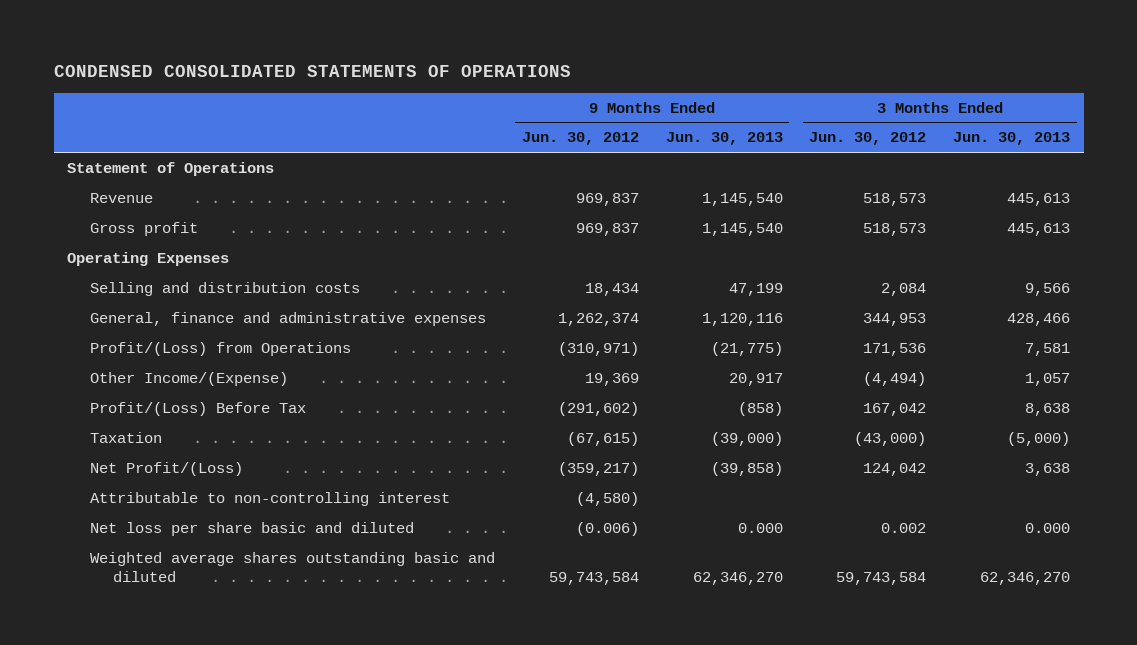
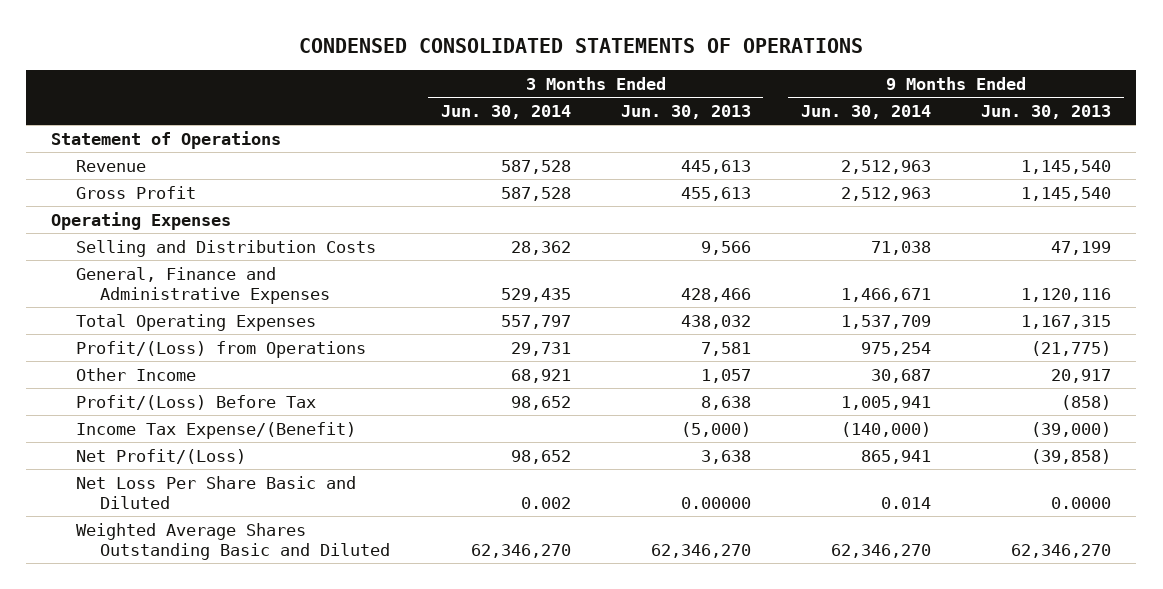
[521,132,639,146] Jun. 30, 2012 -> none
[809,132,927,146] Jun. 30, 2012 -> none
none -> [440,104,571,119] Jun. 30, 2014
none -> [800,104,931,119] Jun. 30, 2014
[89,221,198,236] Gross profit -> [75,185,196,199] Gross Profit
[1007,222,1071,236] 445,613 -> [680,186,751,201] 455,613
[89,281,360,296] Selling and distribution costs -> [75,239,376,257] Selling and Distribution Costs
[89,311,486,326] General, finance and administrative expenses -> [75,266,331,305] General, Finance and Administrative Expenses
none -> [75,313,316,331] Total Operating Expenses
[89,371,288,386] Other Income/(Expense) -> [75,367,196,381] Other Income
[89,431,162,443] Taxation -> [75,421,356,439] Income Tax Expense/(Benefit)
[89,491,450,506] Attributable to non-controlling interest -> none
[89,521,414,536] Net loss per share basic and diluted -> [75,475,356,510] Net Loss Per Share Basic and Diluted
[737,522,783,533] 0.000 -> [1051,497,1112,510] 0.0000
[1025,522,1071,533] 0.000 -> [680,497,751,510] 0.00000
[89,551,495,582] Weighted average shares outstanding basic and diluted -> [75,522,391,561] Weighted Average Shares Outstanding Basic and Diluted

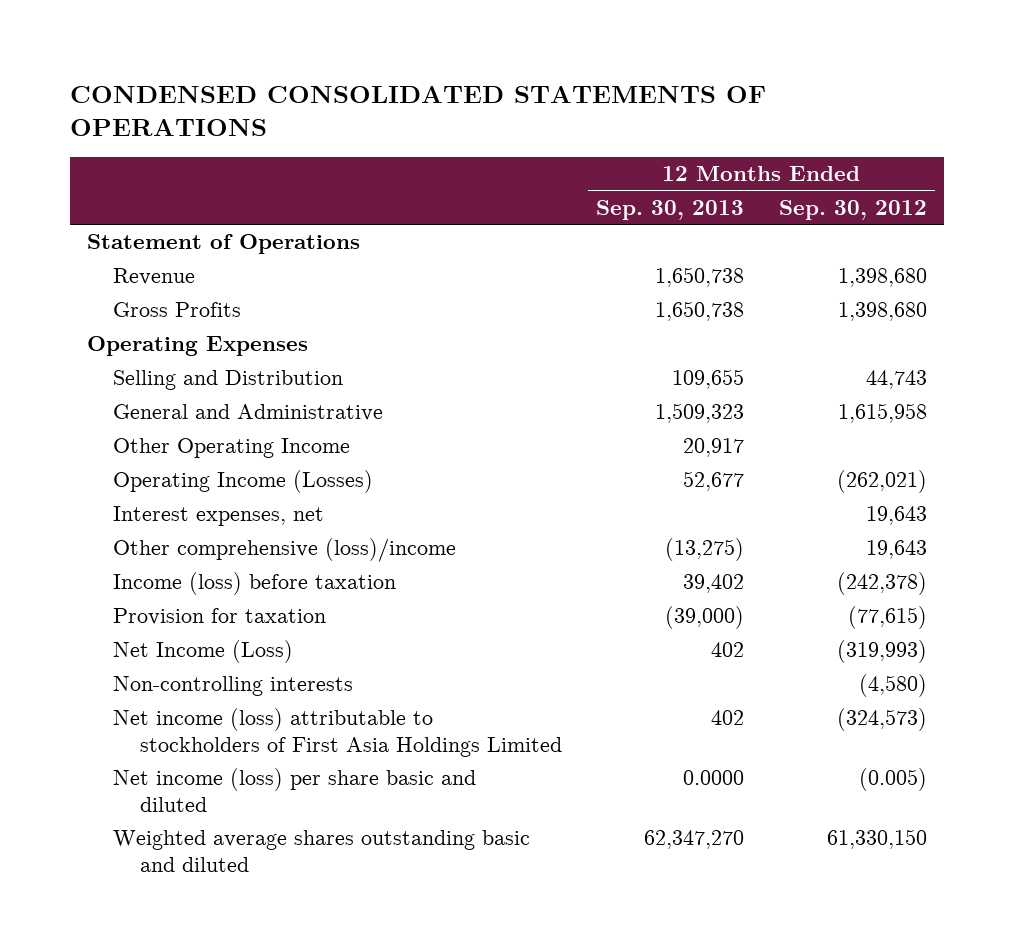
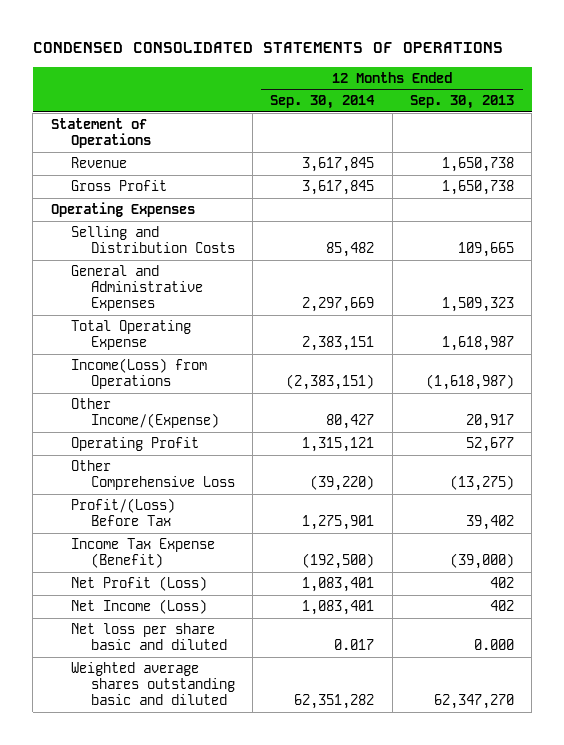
[778,199,927,220] Sep. 30, 2012 -> none
none -> [270,95,376,110] Sep. 30, 2014
[113,302,242,318] Gross Profits -> [70,179,167,191] Gross Profit
[113,506,325,527] Interest expenses, net -> none
[113,370,344,391] Selling and Distribution -> [70,225,235,254] Selling and Distribution Costs
[672,369,745,390] 109,655 -> [457,242,514,258] 109,665
[113,404,384,422] General and Administrative -> [70,264,203,312] General and Administrative Expenses
none -> [70,319,191,351] Total Operating Expense
none -> [70,357,207,390] Income(Loss) from Operations
[113,438,351,459] Other Operating Income -> [70,397,219,429] Other Income/(Expense)
[113,470,374,494] Operating Income (Losses) -> [70,436,199,451] Operating Profit
[113,538,457,563] Other comprehensive (loss)/income -> [70,459,235,491] Other Comprehensive Loss
[113,572,397,596] Income (loss) before taxation -> [70,497,175,527] Profit/(Loss) Before Tax
[113,608,327,626] Provision for taxation -> [70,537,215,569] Income Tax Expense (Benefit)
none -> [70,575,207,591] Net Profit (Loss)
[113,676,354,697] Non-controlling interests -> none
[113,708,562,757] Net income (loss) attributable to stockholders of First Asia Holdings Limited -> none
[113,768,477,812] Net income (loss) per share basic and diluted -> [70,622,227,651] Net loss per share basic and diluted
[683,770,745,786] 0.0000 -> [473,639,514,651] 0.000

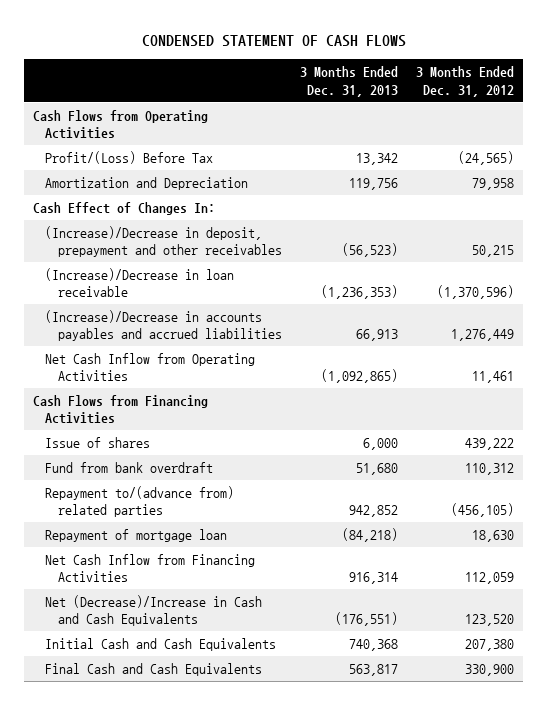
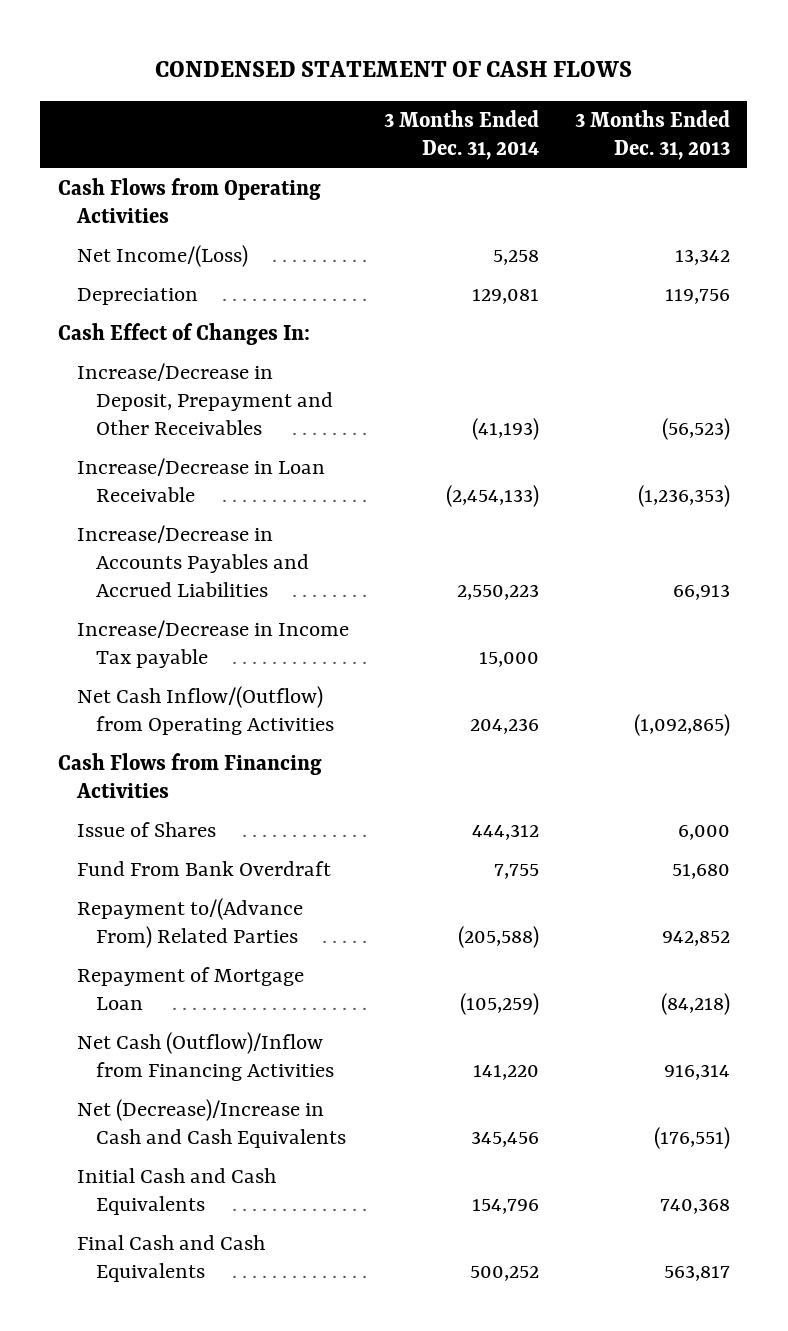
[416,66,515,97] 3 Months Ended Dec. 31, 2012 -> none
none -> [384,110,540,161] 3 Months Ended Dec. 31, 2014
[45,150,214,164] Profit/(Loss) Before Tax -> [77,245,249,268] Net Income/(Loss)
[45,176,249,190] Amortization and Depreciation -> [77,288,199,306] Depreciation
[45,225,283,258] (Increase)/Decrease in deposit, prepayment and other receivables -> [77,363,334,436] Increase/Decrease in Deposit, Prepayment and Other Receivables
[45,267,235,298] (Increase)/Decrease in loan receivable -> [77,458,326,503] Increase/Decrease in Loan Receivable
[45,309,283,342] (Increase)/Decrease in accounts payables and accrued liabilities -> [77,525,310,598] Increase/Decrease in Accounts Payables and Accrued Liabilities
none -> [77,620,350,669] Increase/Decrease in Income Tax payable
[45,352,256,382] Net Cash Inflow from Operating Activities -> [77,686,335,736] Net Cash Inflow/(Outflow) from Operating Activities
[45,436,151,448] Issue of shares -> [77,822,217,838] Issue of Shares
[45,461,214,473] Fund from bank overdraft -> [77,861,332,877] Fund From Bank Overdraft
[45,485,235,518] Repayment to/(advance from) related parties -> [77,898,304,949] Repayment to/(Advance From) Related Parties
[45,528,228,542] Repayment of mortgage loan -> [77,967,305,1011] Repayment of Mortgage Loan
[45,553,256,583] Net Cash Inflow from Financing Activities -> [77,1032,335,1082] Net Cash (Outflow)/Inflow from Financing Activities

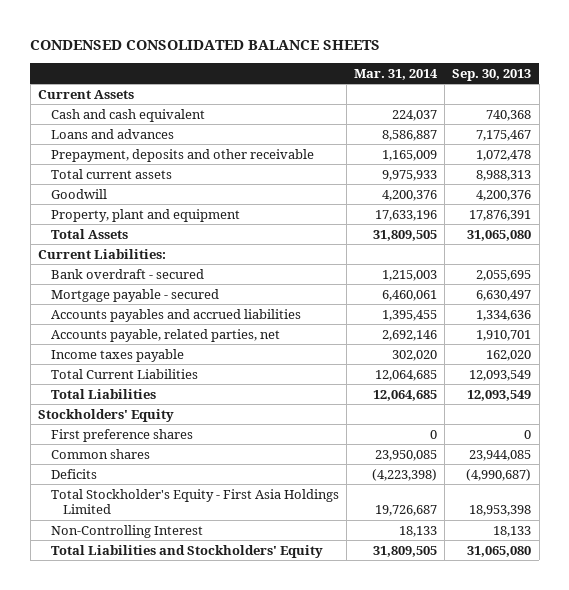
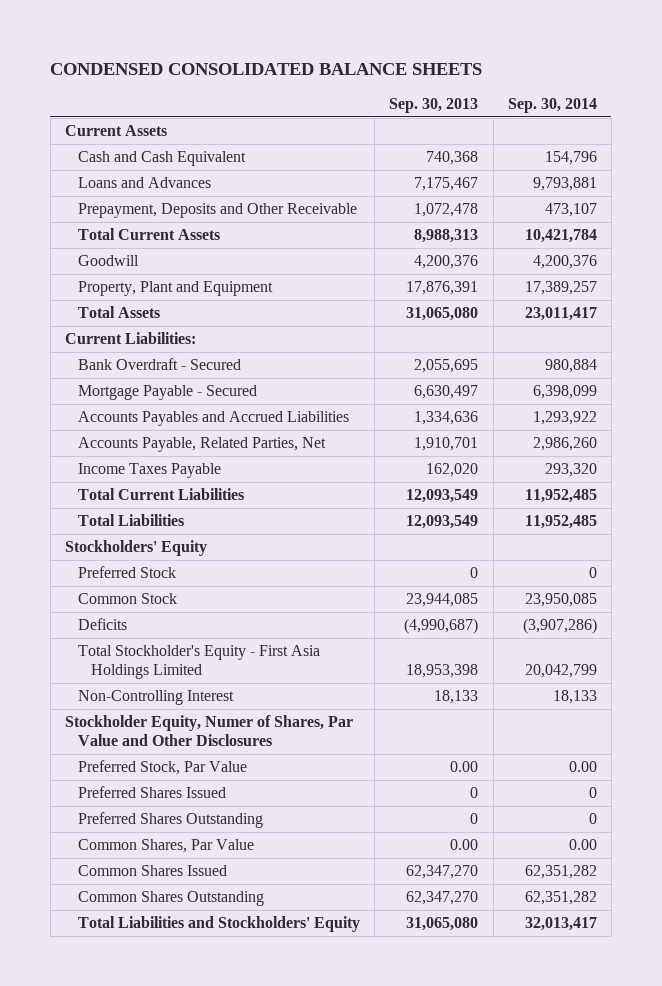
[354,68,439,80] Mar. 31, 2014 -> none
none -> [507,98,597,114] Sep. 30, 2014
[50,108,205,122] Cash and cash equivalent -> [78,150,247,166] Cash and Cash Equivalent
[50,128,174,139] Loans and advances -> [78,176,212,188] Loans and Advances
[50,148,314,162] Prepayment, deposits and other receivable -> [78,202,358,218] Prepayment, Deposits and Other Receivable
[50,168,172,179] Total current assets -> [78,227,221,240] Total Current Assets
[50,208,240,222] Property, plant and equipment -> [78,280,274,296] Property, Plant and Equipment
[50,268,204,279] Bank overdraft - secured -> [78,357,242,370] Bank Overdraft - Secured
[50,288,219,302] Mortgage payable - secured -> [78,384,258,400] Mortgage Payable - Secured
[50,308,301,322] Accounts payables and accrued liabilities -> [78,410,350,426] Accounts Payables and Accrued Liabilities
[50,328,280,342] Accounts payable, related parties, net -> [78,436,327,452] Accounts Payable, Related Parties, Net
[50,348,184,362] Income taxes payable -> [78,462,222,478] Income Taxes Payable
[50,428,193,442] First preference shares -> [78,565,177,578] Preferred Stock
[50,448,150,459] Common shares -> [78,592,178,604] Common Stock
none -> [64,714,353,747] Stockholder Equity, Numer of Shares, Par Value and Other Disclosures
none -> [78,759,248,775] Preferred Stock, Par Value
none -> [78,785,227,798] Preferred Shares Issued
none -> [78,811,264,828] Preferred Shares Outstanding
none -> [78,838,255,853] Common Shares, Par Value
none -> [78,864,228,876] Common Shares Issued
none -> [78,890,265,906] Common Shares Outstanding

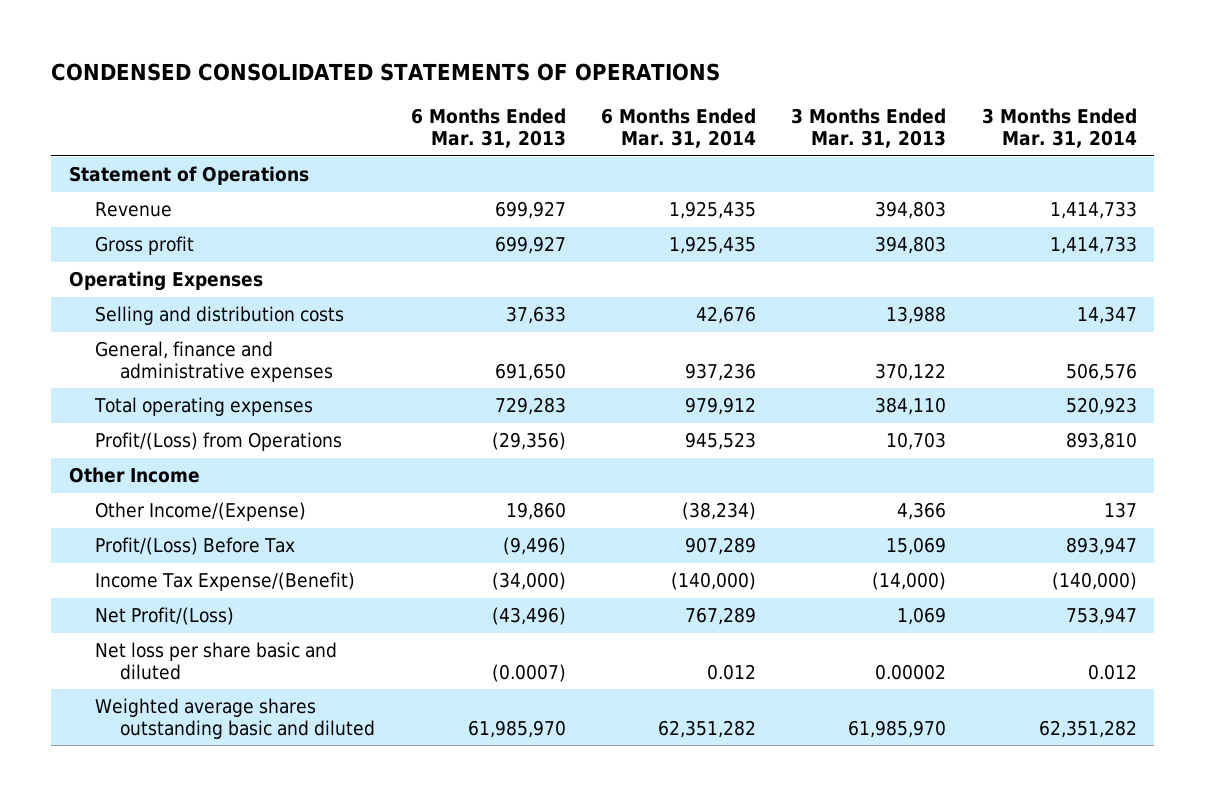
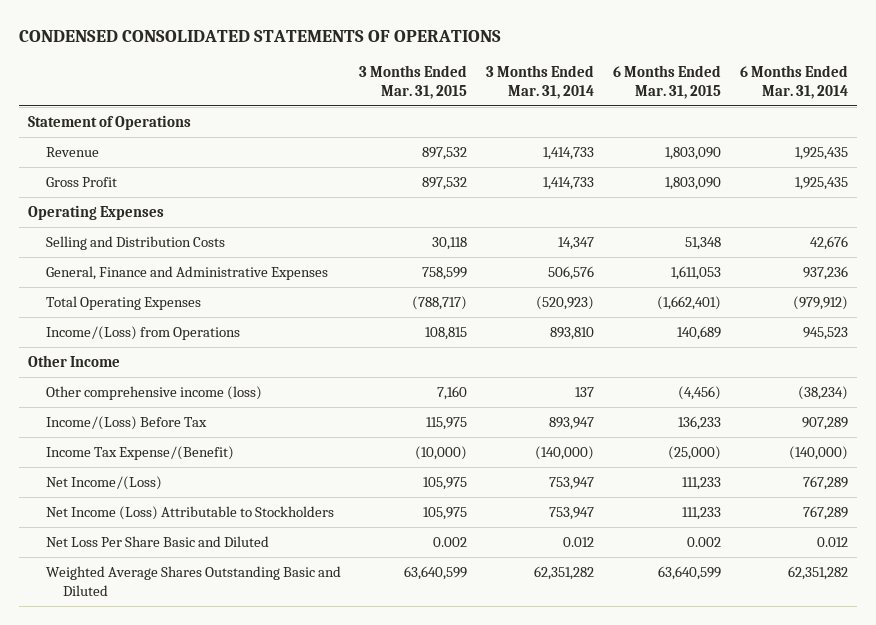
[410,108,566,149] 6 Months Ended Mar. 31, 2013 -> none
[791,108,947,149] 3 Months Ended Mar. 31, 2013 -> none
none -> [359,65,468,99] 3 Months Ended Mar. 31, 2015
none -> [613,65,722,99] 6 Months Ended Mar. 31, 2015
[94,236,194,256] Gross profit -> [45,177,117,188] Gross Profit
[94,306,344,326] Selling and distribution costs -> [45,236,225,251] Selling and Distribution Costs
[94,341,334,383] General, finance and administrative expenses -> [45,266,328,281] General, Finance and Administrative Expenses
[93,397,313,417] Total operating expenses -> [45,296,201,311] Total Operating Expenses
[685,397,757,416] 979,912 -> [793,296,849,311] (979,912)
[1065,397,1137,416] 520,923 -> [536,296,595,311] (520,923)
[94,432,342,452] Profit/(Loss) from Operations -> [45,326,240,341] Income/(Loss) from Operations
[94,502,306,522] Other Income/(Expense) -> [45,386,262,401] Other comprehensive income (loss)
[94,537,295,556] Profit/(Loss) Before Tax -> [45,416,207,431] Income/(Loss) Before Tax
[94,607,234,626] Net Profit/(Loss) -> [45,476,162,491] Net Income/(Loss)
none -> [45,506,334,521] Net Income (Loss) Attributable to Stockholders
[94,642,337,681] Net loss per share basic and diluted -> [45,536,269,548] Net Loss Per Share Basic and Diluted
[94,698,376,740] Weighted average shares outstanding basic and diluted -> [45,566,341,596] Weighted Average Shares Outstanding Basic and Diluted

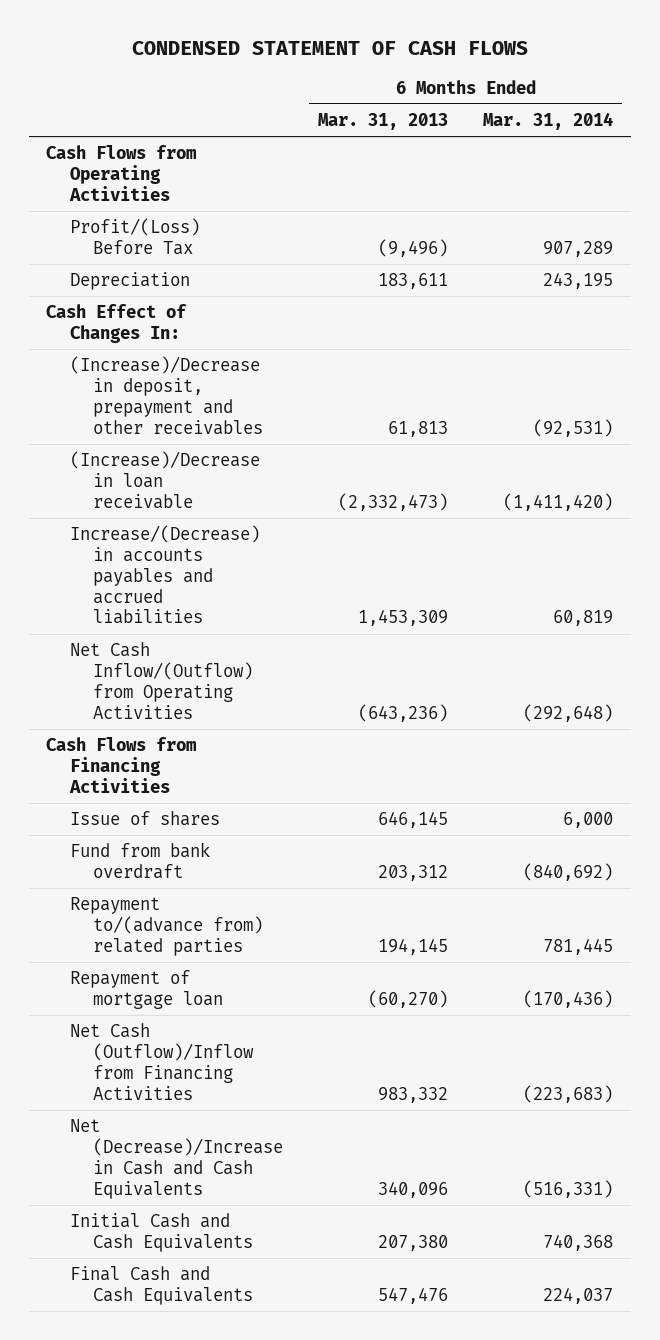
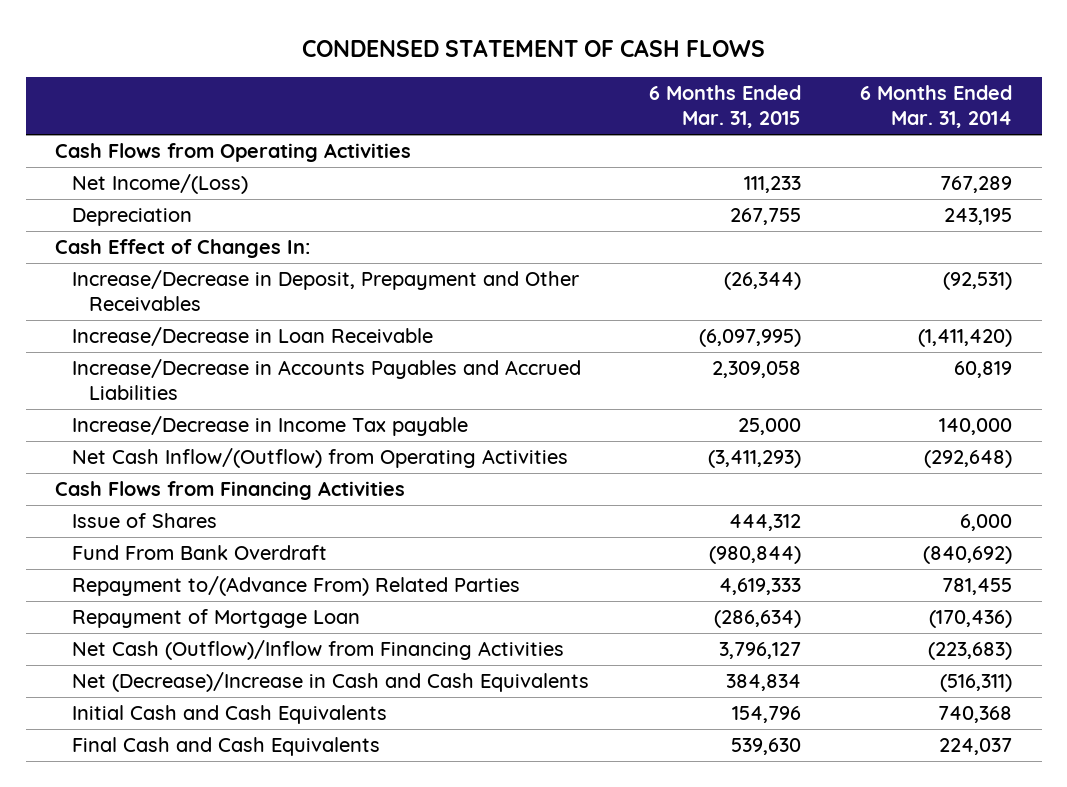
[318,112,449,130] Mar. 31, 2013 -> none
none -> [648,84,801,129] 6 Months Ended Mar. 31, 2015
[69,218,200,255] Profit/(Loss) Before Tax -> none
none -> [72,174,249,195] Net Income/(Loss)
[69,356,263,435] (Increase)/Decrease in deposit, prepayment and other receivables -> [72,270,580,312] Increase/Decrease in Deposit, Prepayment and Other Receivables
[69,451,260,509] (Increase)/Decrease in loan receivable -> [72,327,434,347] Increase/Decrease in Loan Receivable
[69,525,260,625] Increase/(Decrease) in accounts payables and accrued liabilities -> [72,359,582,401] Increase/Decrease in Accounts Payables and Accrued Liabilities
none -> [72,416,469,437] Increase/Decrease in Income Tax payable
[69,811,220,827] Issue of shares -> [72,513,218,529] Issue of Shares
[69,842,210,879] Fund from bank overdraft -> [72,545,328,561] Fund From Bank Overdraft
[69,897,263,956] Repayment to/(advance from) related parties -> [72,576,521,597] Repayment to/(Advance From) Related Parties
[543,937,614,955] 781,445 -> [941,578,1012,596] 781,455
[69,970,223,1009] Repayment of mortgage loan -> [72,609,361,629] Repayment of Mortgage Loan
[523,1179,614,1198] (516,331) -> [939,674,1012,693] (516,311)

